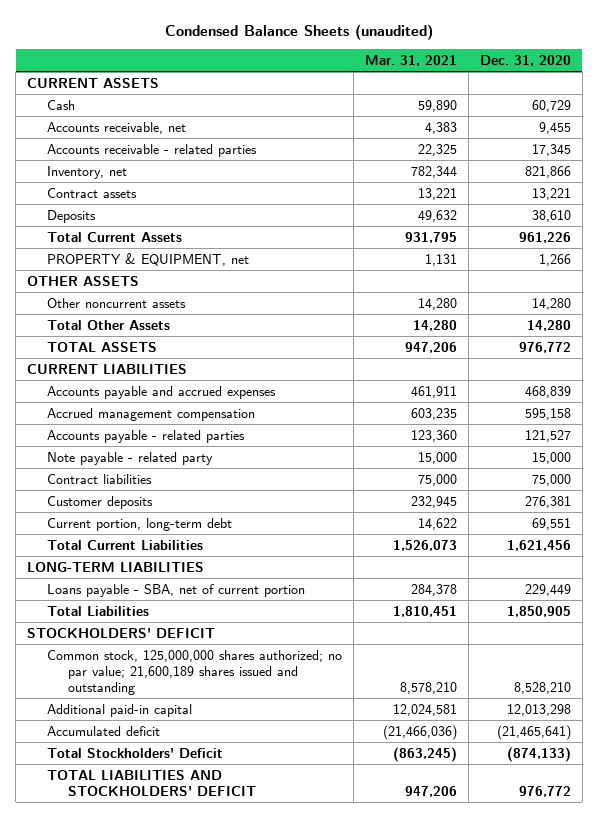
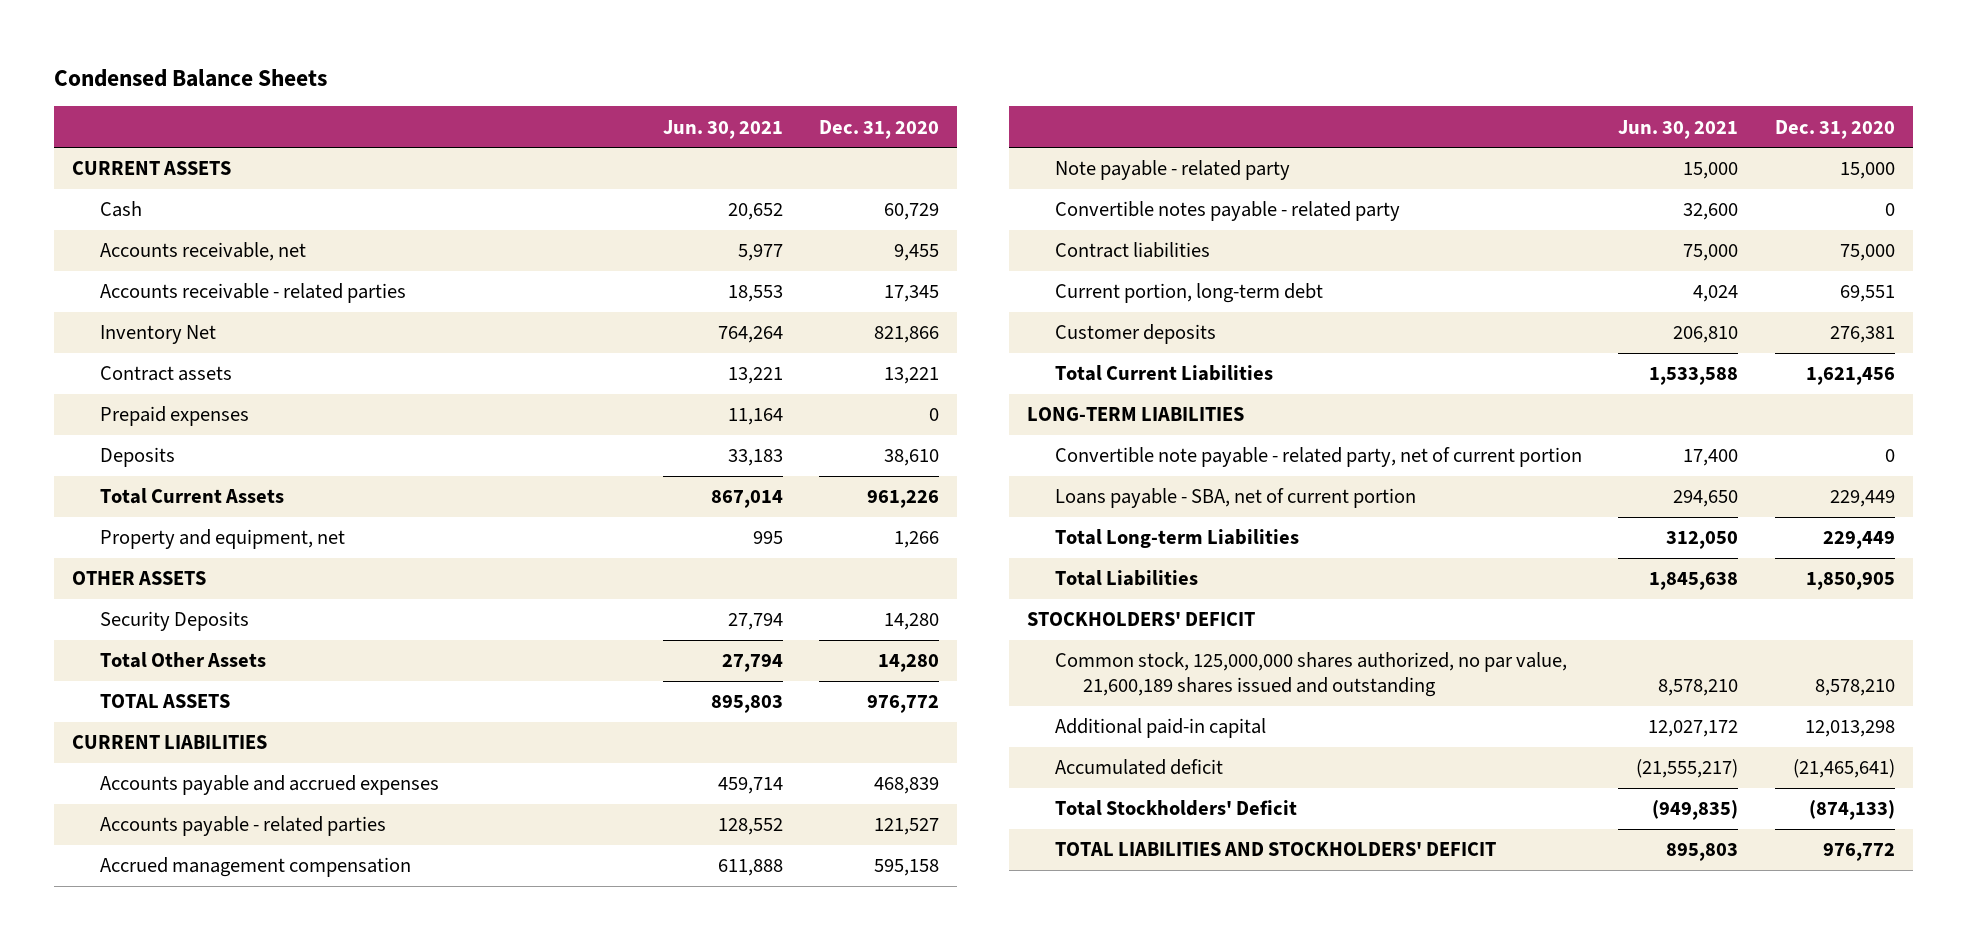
[164,24,433,41] Condensed Balance Sheets (unaudited) -> [53,68,327,87] Condensed Balance Sheets
[365,55,458,67] Mar. 31, 2021 -> none
none -> [662,119,783,139] Jun. 30, 2021
[47,165,128,179] Inventory, net -> [99,325,216,345] Inventory Net
none -> [99,406,249,427] Prepaid expenses
[47,252,250,266] PROPERTY & EQUIPMENT, net -> [99,529,345,550] Property and equipment, net
[47,297,187,308] Other noncurrent assets -> [99,611,249,632] Security Deposits
[47,407,256,421] Accrued management compensation -> [99,857,411,878] Accrued management compensation
none -> [1055,201,1401,222] Convertible notes payable - related party
[47,495,154,509] Customer deposits -> [1055,324,1217,345] Customer deposits
none -> [1055,447,1583,468] Convertible note payable - related party, net of current portion
none -> [1055,529,1300,549] Total Long-term Liabilities
[47,649,343,695] Common stock, 125,000,000 shares authorized; no par value; 21,600,189 shares issued and outstanding -> [1055,652,1568,698] Common stock, 125,000,000 shares authorized, no par value, 21,600,189 shares issued and outstanding
[513,681,571,694] 8,528,210 -> [1814,679,1895,697] 8,578,210

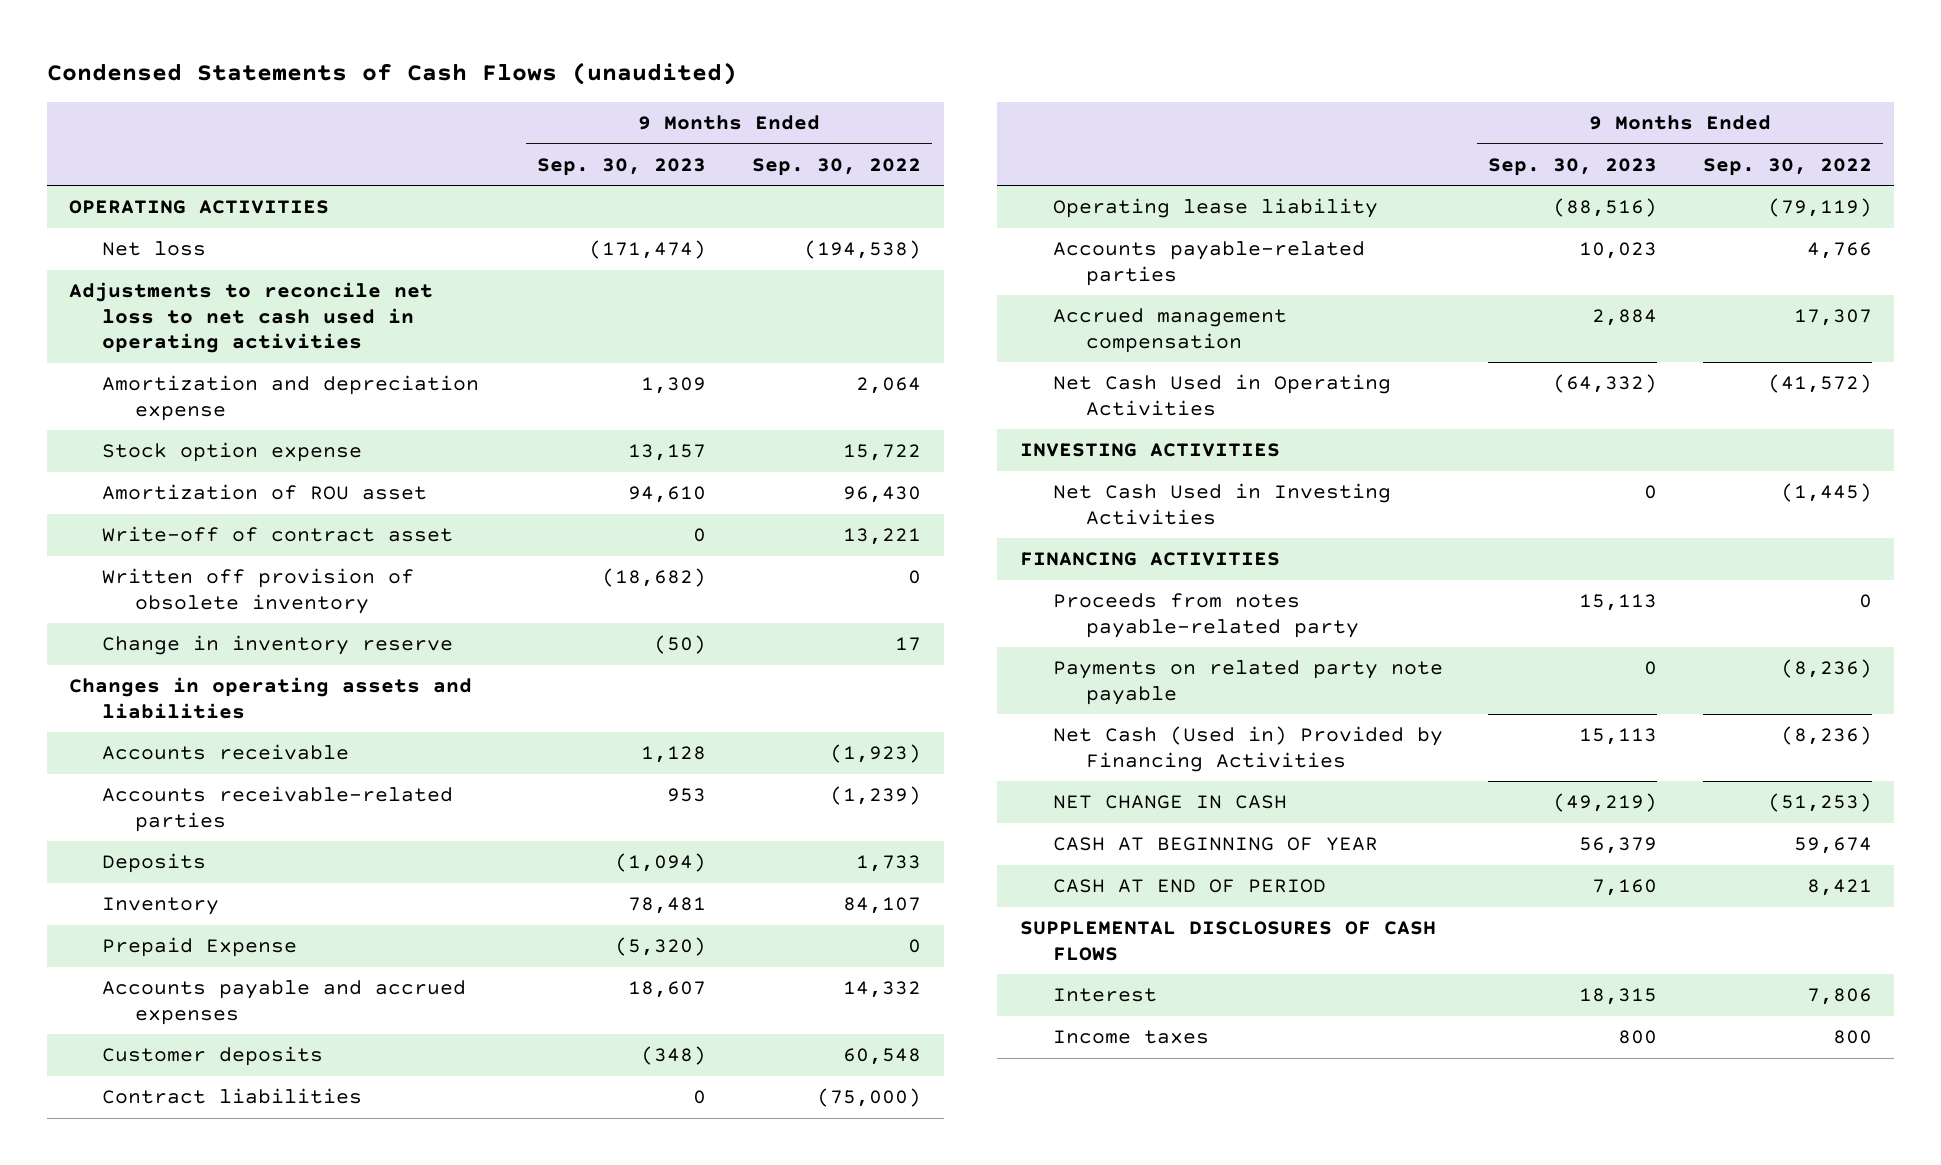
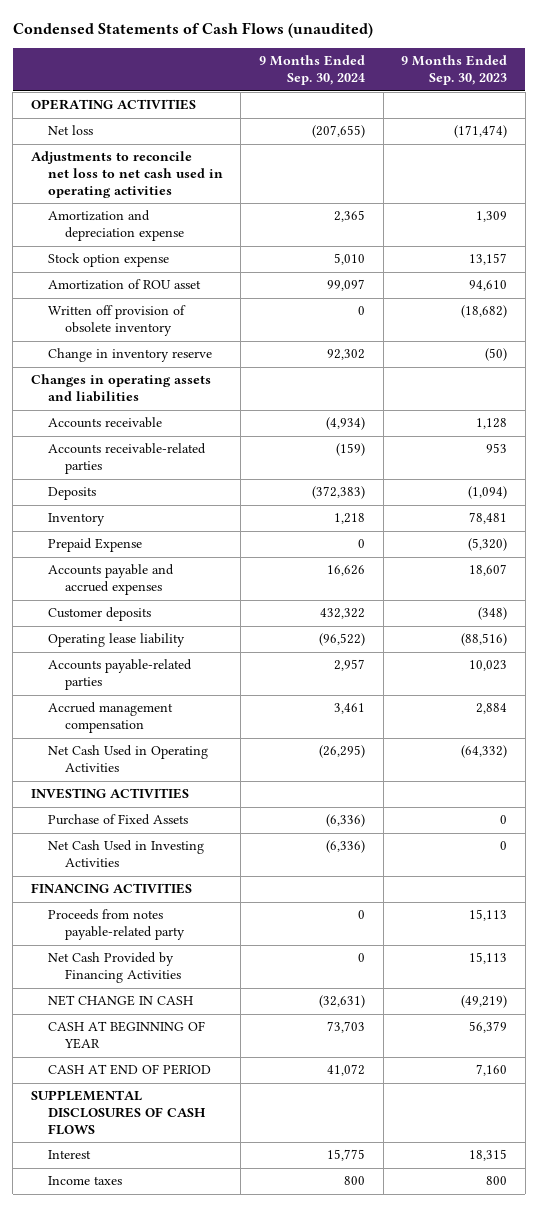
[751,157,921,176] Sep. 30, 2022 -> none
none -> [259,55,366,86] 9 Months Ended Sep. 30, 2024
[101,526,453,543] Write-off of contract asset -> none
[101,1088,362,1105] Contract liabilities -> none
none -> [47,814,188,826] Purchase of Fixed Assets
[1052,660,1443,705] Payments on related party note payable -> none
[1052,726,1443,772] Net Cash (Used in) Provided by Financing Activities -> [47,952,181,984] Net Cash Provided by Financing Activities

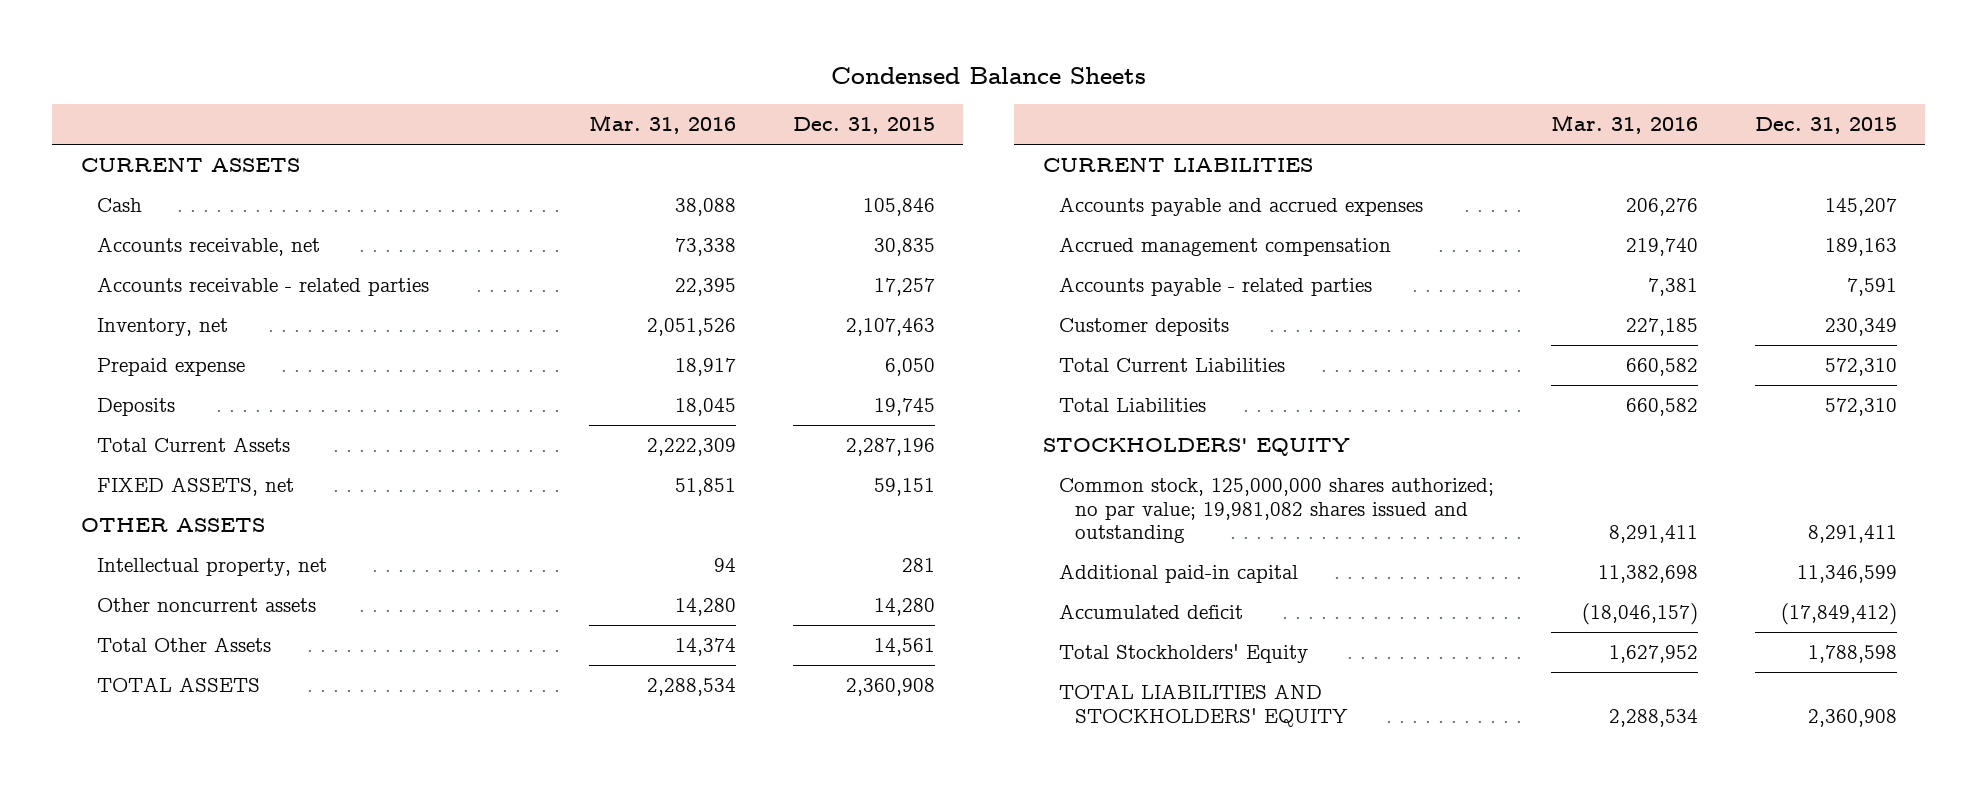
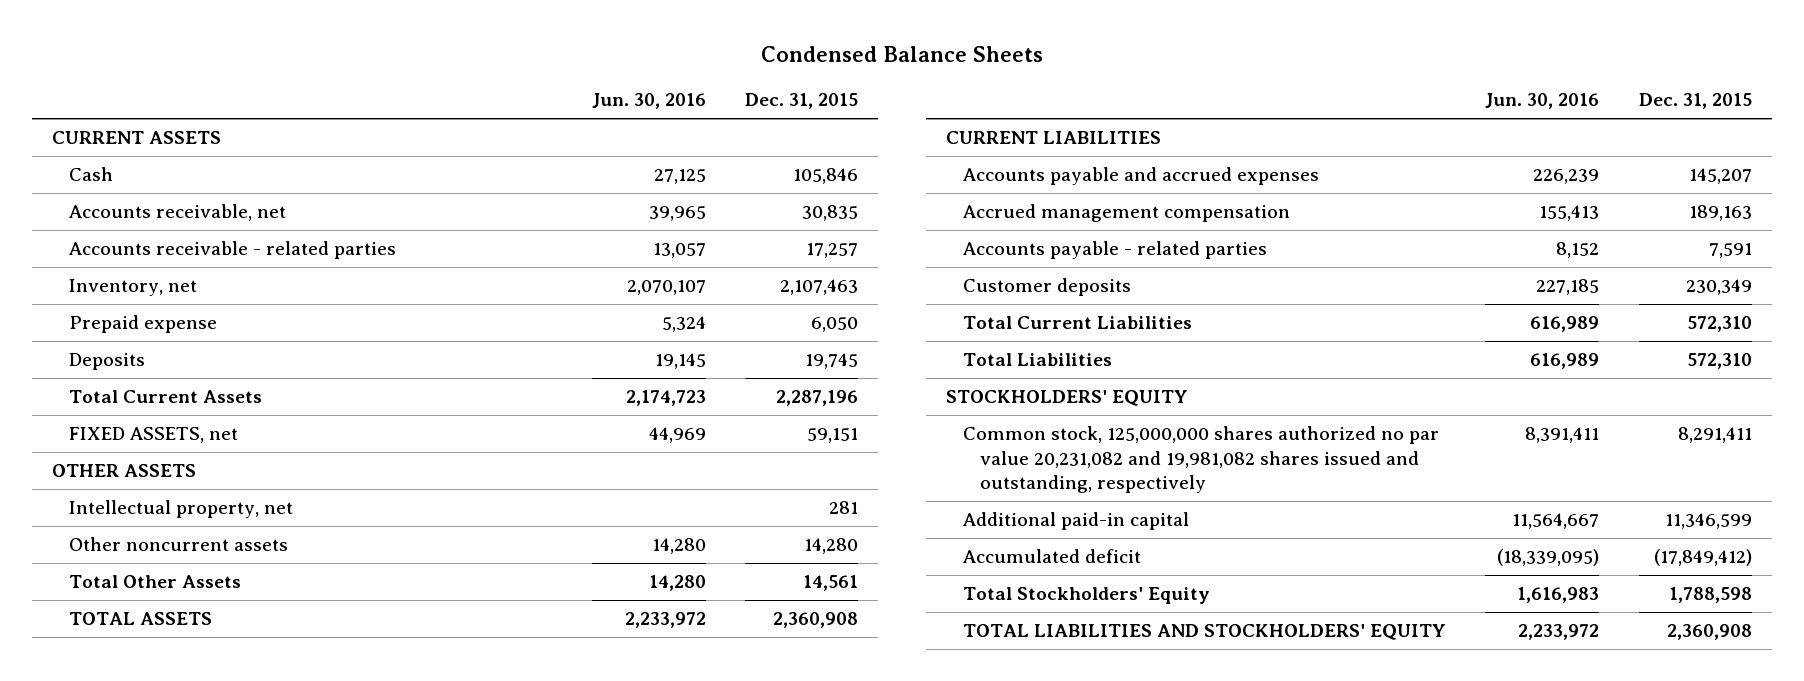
[588,115,736,135] Mar. 31, 2016 -> none
none -> [591,93,706,110] Jun. 30, 2016
[1058,477,1494,544] Common stock, 125,000,000 shares authorized; no par value; 19,981,082 shares issued and outstanding -> [962,426,1439,494] Common stock, 125,000,000 shares authorized no par value 20,231,082 and 19,981,082 shares issued and outstanding, respectively

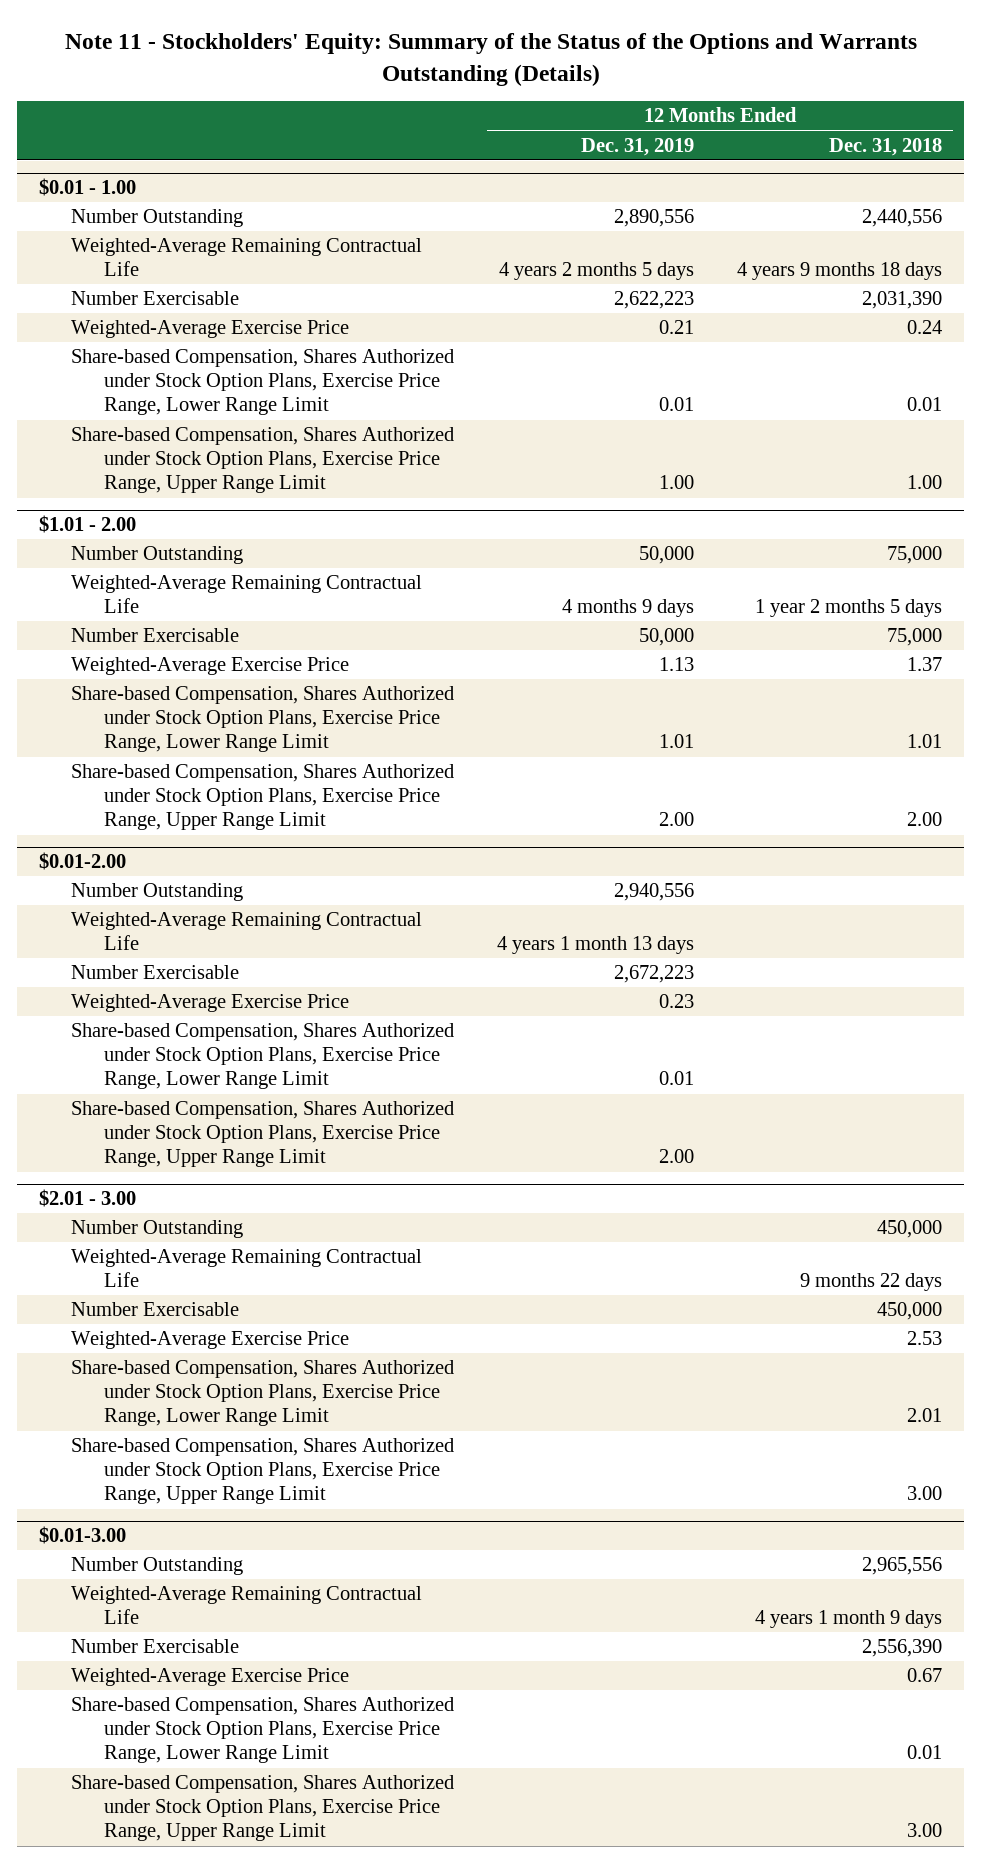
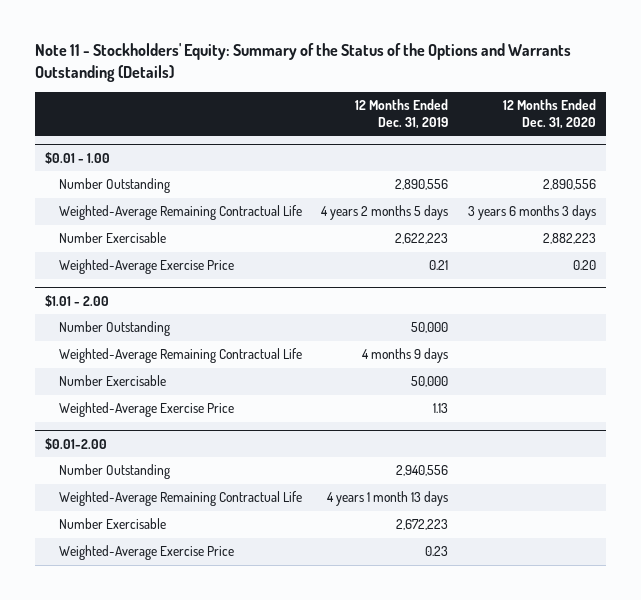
[829,137,943,156] Dec. 31, 2018 -> none
none -> [502,98,596,129] 12 Months Ended Dec. 31, 2020
[71,349,455,416] Share-based Compensation, Shares Authorized under Stock Option Plans, Exercise Price Range, Lower Range Limit -> none
[71,427,455,494] Share-based Compensation, Shares Authorized under Stock Option Plans, Exercise Price Range, Upper Range Limit -> none
[71,686,455,753] Share-based Compensation, Shares Authorized under Stock Option Plans, Exercise Price Range, Lower Range Limit -> none
[71,764,455,831] Share-based Compensation, Shares Authorized under Stock Option Plans, Exercise Price Range, Upper Range Limit -> none
[71,1023,455,1090] Share-based Compensation, Shares Authorized under Stock Option Plans, Exercise Price Range, Lower Range Limit -> none
[71,1101,455,1168] Share-based Compensation, Shares Authorized under Stock Option Plans, Exercise Price Range, Upper Range Limit -> none
[38,1189,136,1208] $2.01 - 3.00 -> none
[71,1220,244,1239] Number Outstanding -> none
[71,1249,423,1288] Weighted-Average Remaining Contractual Life -> none
[71,1302,240,1317] Number Exercisable -> none
[71,1331,350,1350] Weighted-Average Exercise Price -> none
[71,1360,455,1427] Share-based Compensation, Shares Authorized under Stock Option Plans, Exercise Price Range, Lower Range Limit -> none
[71,1438,455,1505] Share-based Compensation, Shares Authorized under Stock Option Plans, Exercise Price Range, Upper Range Limit -> none
[38,1526,126,1545] $0.01-3.00 -> none
[71,1557,244,1576] Number Outstanding -> none
[71,1586,423,1625] Weighted-Average Remaining Contractual Life -> none
[71,1639,240,1654] Number Exercisable -> none
[71,1668,350,1687] Weighted-Average Exercise Price -> none
[71,1697,455,1764] Share-based Compensation, Shares Authorized under Stock Option Plans, Exercise Price Range, Lower Range Limit -> none
[71,1775,455,1842] Share-based Compensation, Shares Authorized under Stock Option Plans, Exercise Price Range, Upper Range Limit -> none

